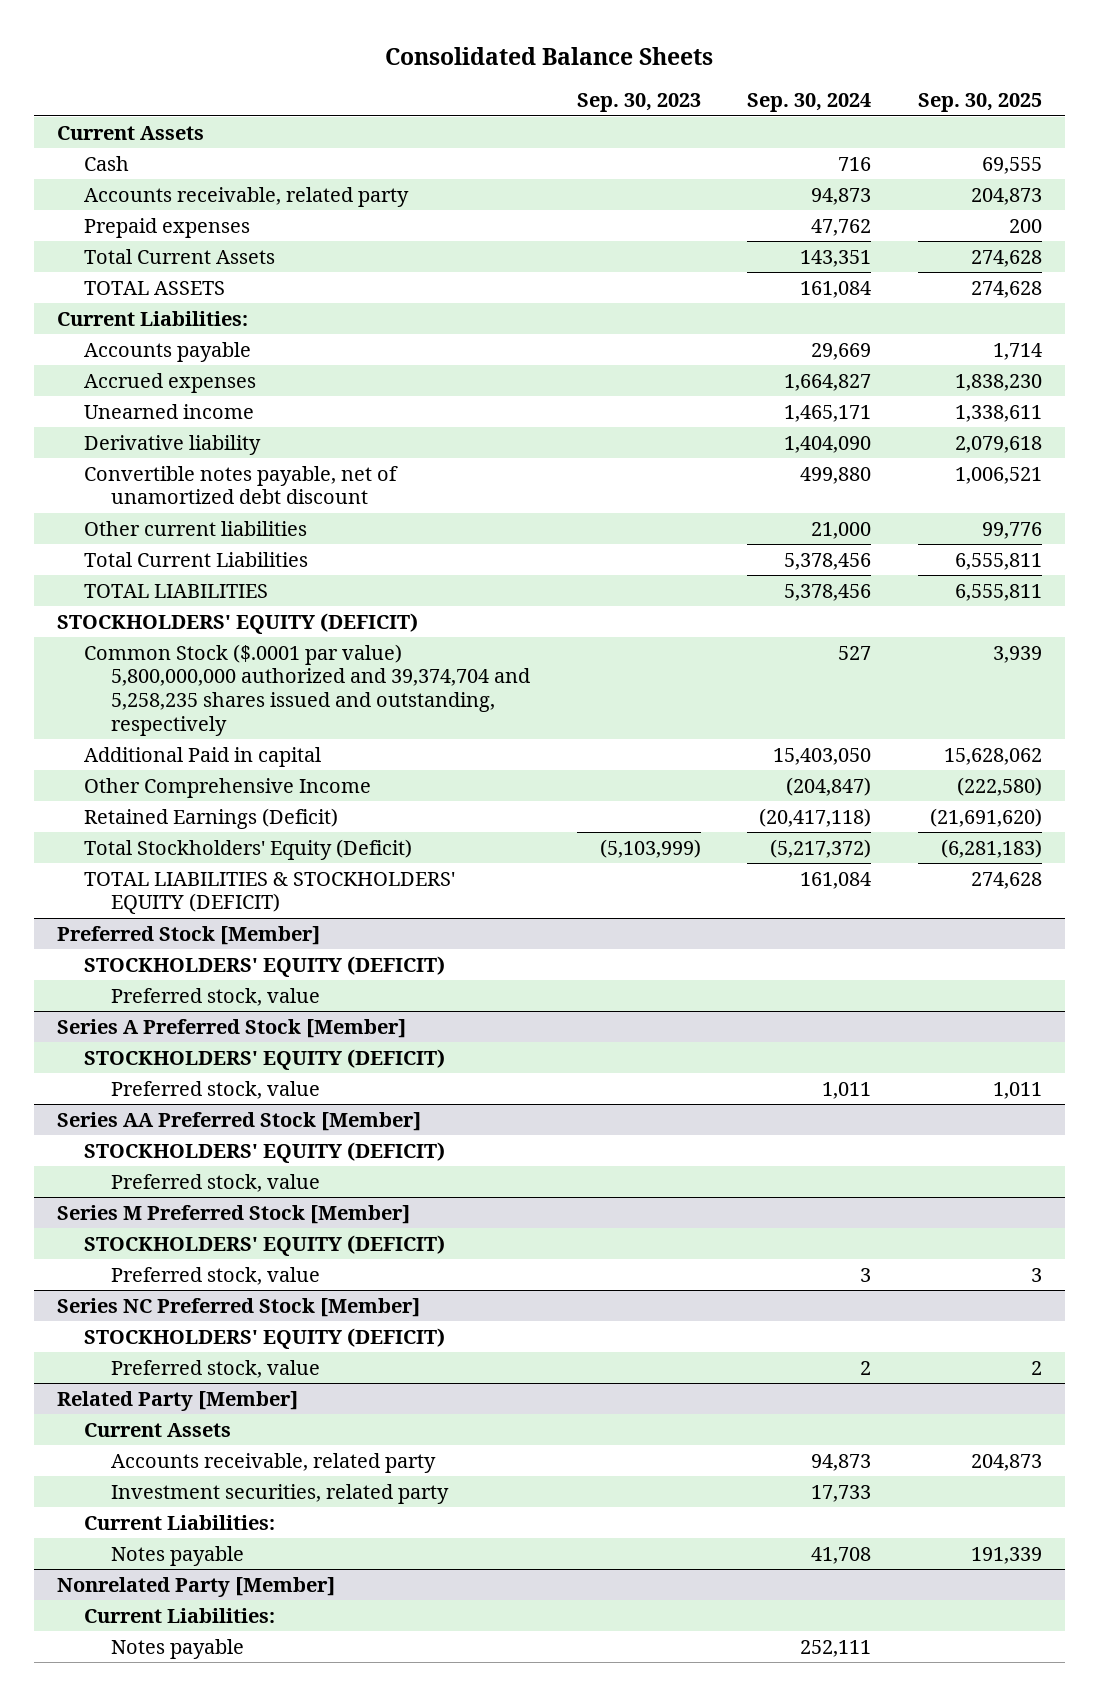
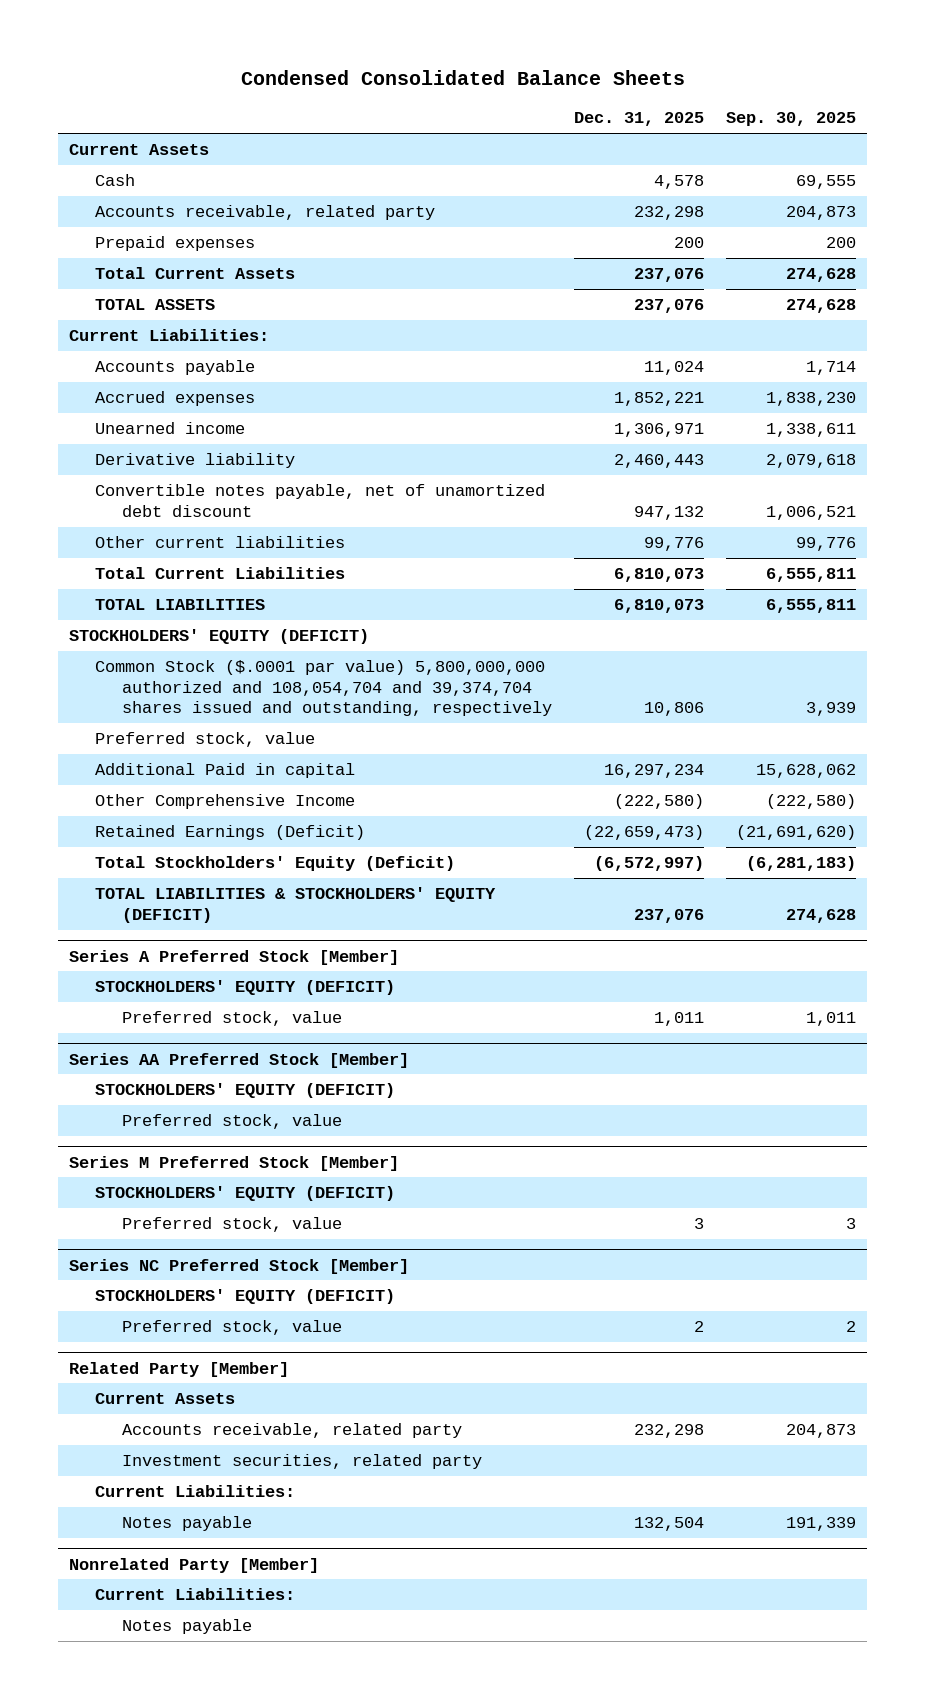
[385,46,714,65] Consolidated Balance Sheets -> [240,69,685,85] Condensed Consolidated Balance Sheets
[576,93,701,113] Sep. 30, 2023 -> none
[747,93,872,113] Sep. 30, 2024 -> none
none -> [574,112,705,127] Dec. 31, 2025
[83,643,530,736] Common Stock ($.0001 par value) 5,800,000,000 authorized and 39,374,704 and 5,258,235 shares issued and outstanding, respectively -> [95,660,552,717] Common Stock ($.0001 par value) 5,800,000,000 authorized and 108,054,704 and 39,374,704 shares issued and outstanding, respectively
none -> [95,732,316,748] Preferred stock, value
[56,925,320,945] Preferred Stock [Member] -> none
[83,955,445,977] STOCKHOLDERS' EQUITY (DEFICIT) -> none
[110,987,320,1006] Preferred stock, value -> none

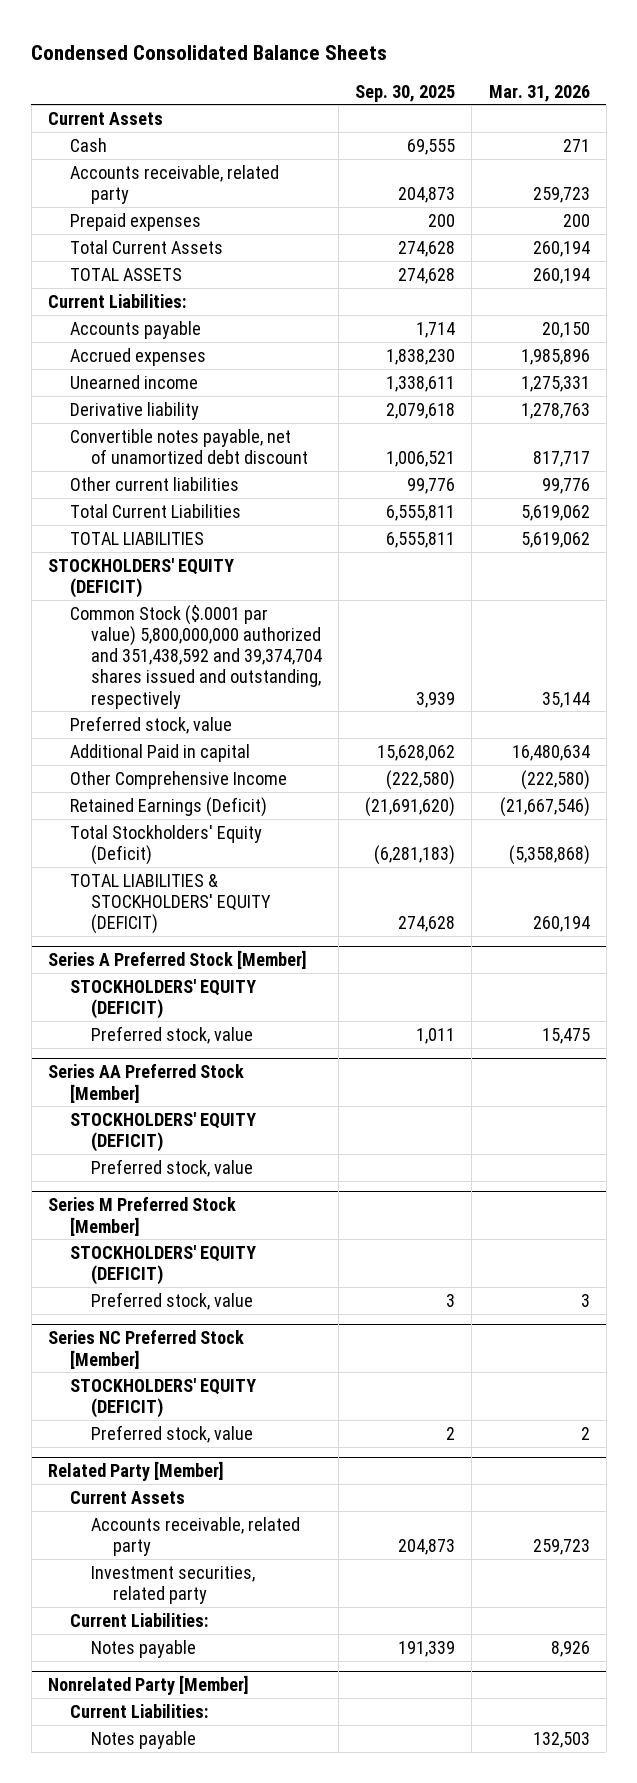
[574,112,705,127] Dec. 31, 2025 -> none
none -> [488,84,590,102] Mar. 31, 2026
[95,660,552,717] Common Stock ($.0001 par value) 5,800,000,000 authorized and 108,054,704 and 39,374,704 shares issued and outstanding, respectively -> [69,604,323,709] Common Stock ($.0001 par value) 5,800,000,000 authorized and 351,438,592 and 39,374,704 shares issued and outstanding, respectively

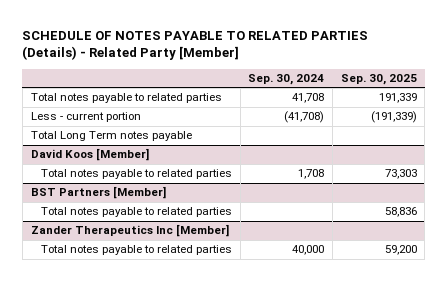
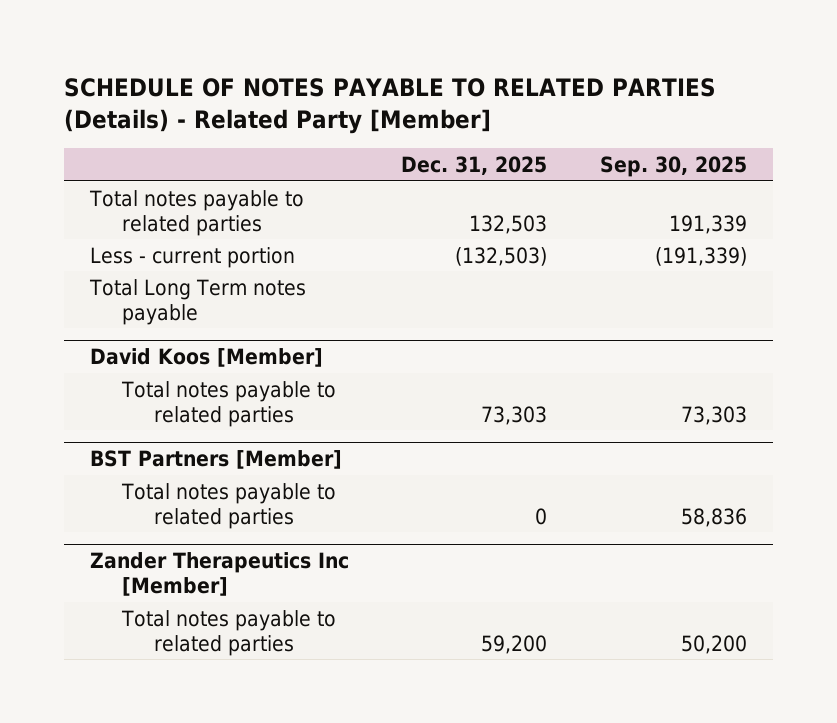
[248,73,325,85] Sep. 30, 2024 -> none
none -> [401,155,548,175] Dec. 31, 2025
[384,245,417,256] 59,200 -> [680,634,747,654] 50,200

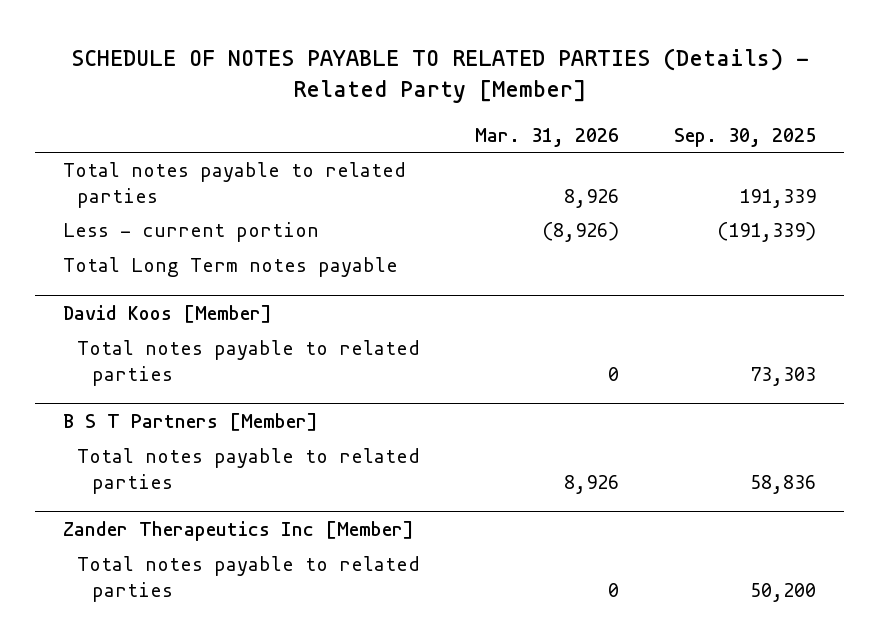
[401,155,548,175] Dec. 31, 2025 -> none
none -> [475,127,620,147] Mar. 31, 2026
[89,450,342,470] BST Partners [Member] -> [62,413,318,432] B S T Partners [Member]

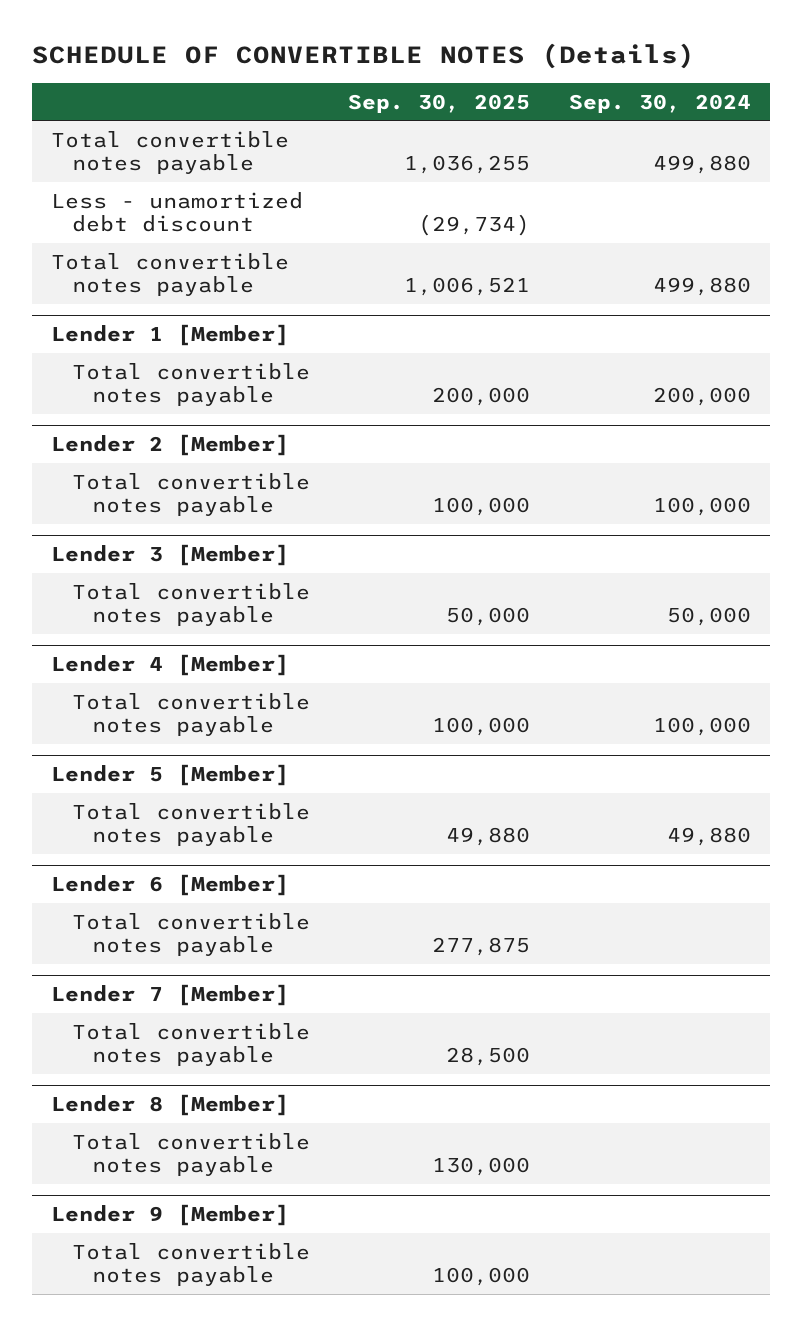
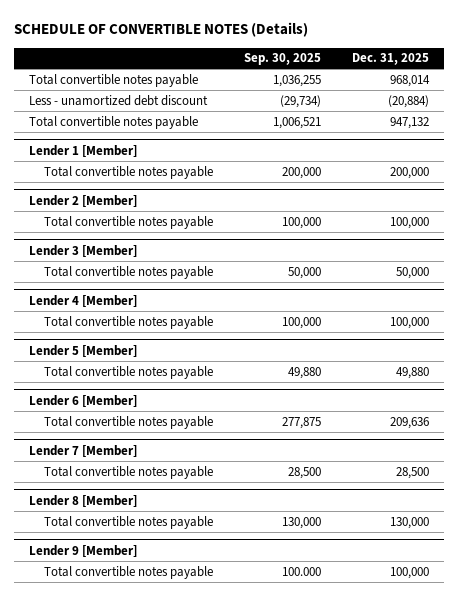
[568,93,751,113] Sep. 30, 2024 -> none
none -> [351,53,429,66] Dec. 31, 2025
[432,1267,531,1287] 100,000 -> [282,566,322,576] 100.000

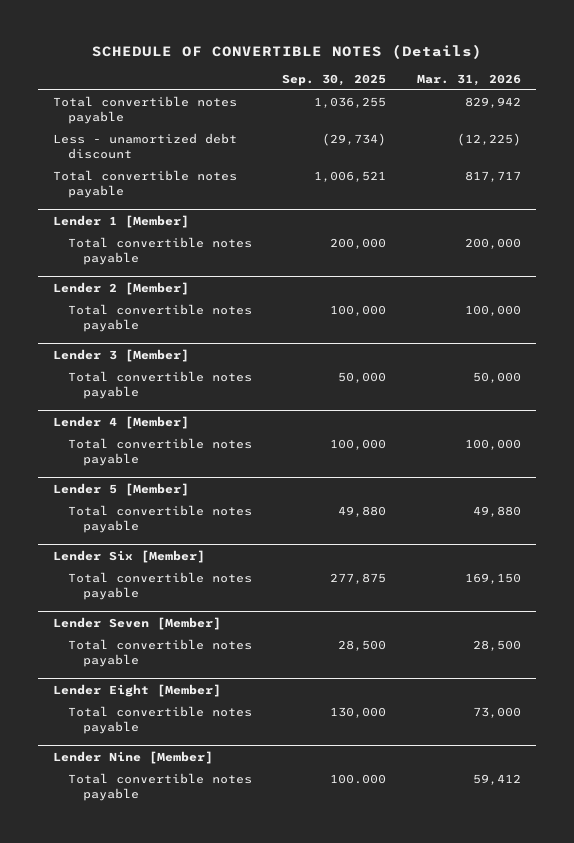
[351,53,429,66] Dec. 31, 2025 -> none
none -> [416,73,521,86] Mar. 31, 2026
[29,394,138,407] Lender 6 [Member] -> [53,549,206,563] Lender Six [Member]
[29,444,138,457] Lender 7 [Member] -> [53,616,222,630] Lender Seven [Member]
[29,494,138,507] Lender 8 [Member] -> [53,683,222,697] Lender Eight [Member]
[29,544,138,557] Lender 9 [Member] -> [53,750,214,764] Lender Nine [Member]

